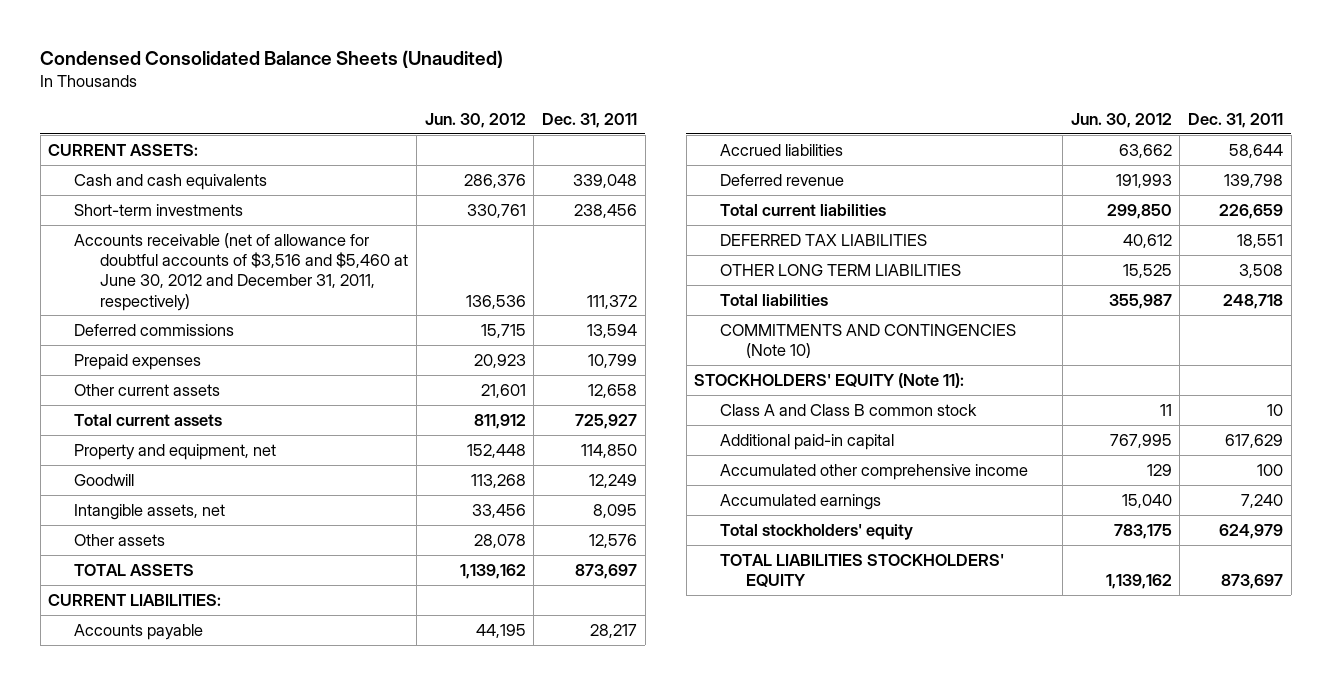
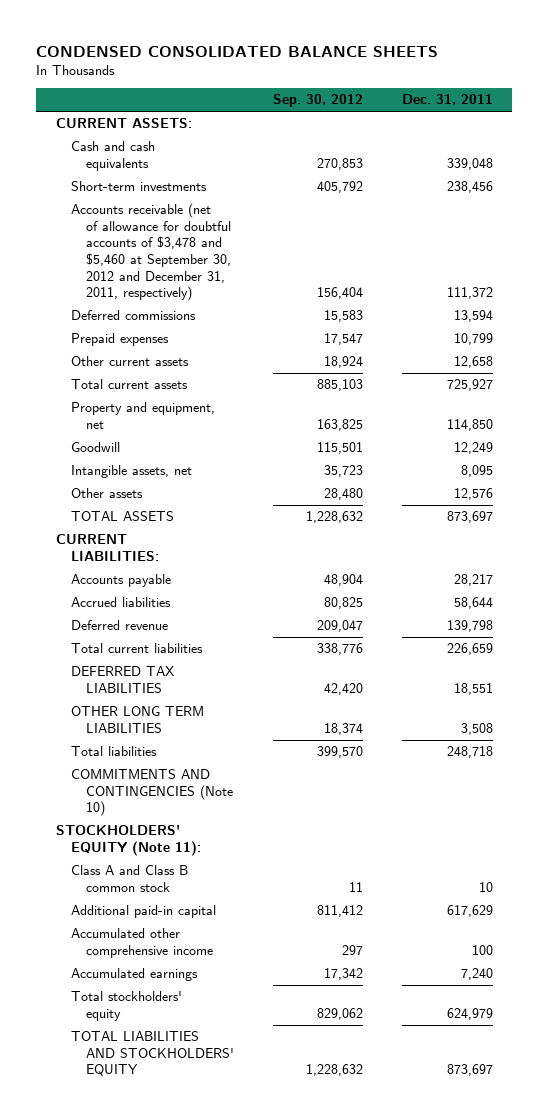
[40,50,504,69] Condensed Consolidated Balance Sheets (Unaudited) -> [36,45,439,57] CONDENSED CONSOLIDATED BALANCE SHEETS
[424,112,526,128] Jun. 30, 2012 -> none
none -> [272,94,363,108] Sep. 30, 2012
[74,232,409,311] Accounts receivable (net of allowance for doubtful accounts of $3,516 and $5,460 at June 30, 2012 and December 31, 2011, respectively) -> [70,203,231,302] Accounts receivable (net of allowance for doubtful accounts of $3,478 and $5,460 at September 30, 2012 and December 31, 2011, respectively)
[720,553,1005,588] TOTAL LIABILITIES STOCKHOLDERS' EQUITY -> [70,1031,234,1077] TOTAL LIABILITIES AND STOCKHOLDERS' EQUITY

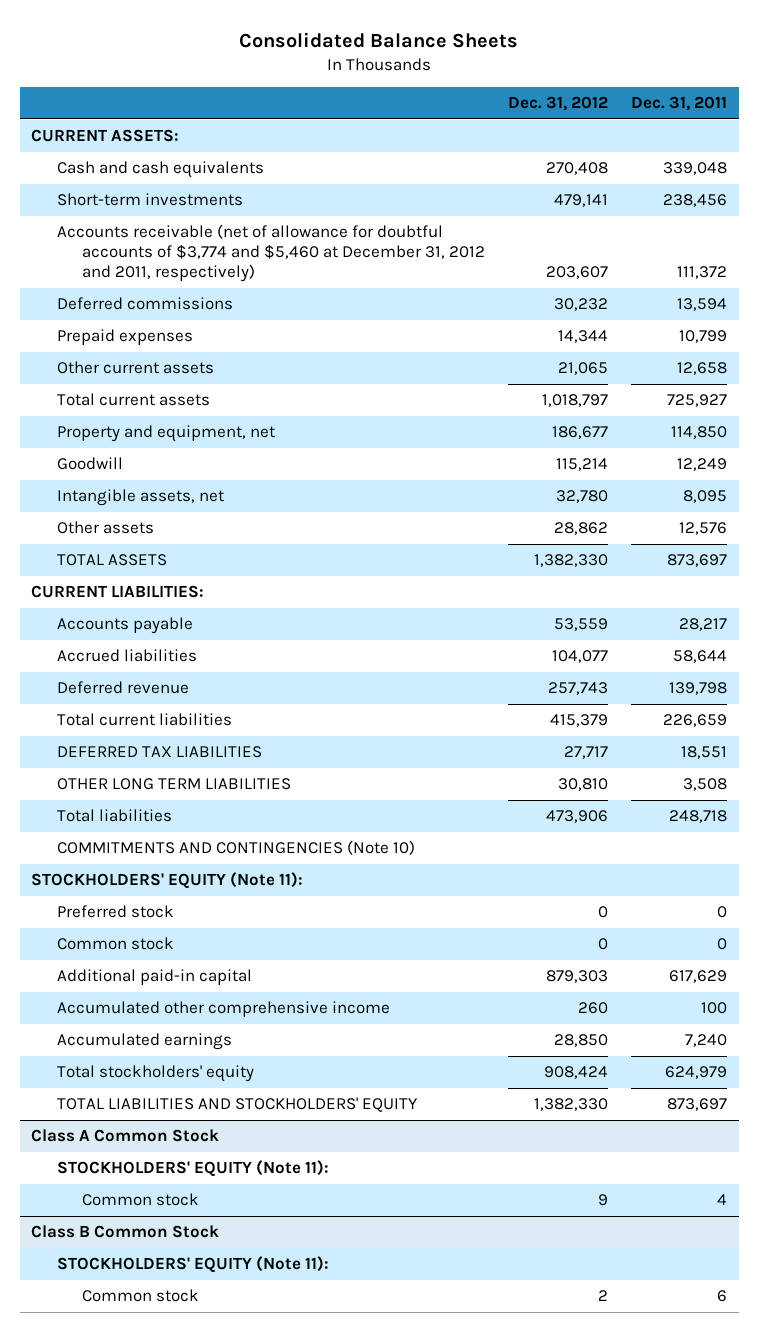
[36,45,439,57] CONDENSED CONSOLIDATED BALANCE SHEETS -> [239,31,519,48] Consolidated Balance Sheets
[272,94,363,108] Sep. 30, 2012 -> none
none -> [507,96,608,112] Dec. 31, 2012
[70,203,231,302] Accounts receivable (net of allowance for doubtful accounts of $3,478 and $5,460 at September 30, 2012 and December 31, 2011, respectively) -> [56,224,485,283] Accounts receivable (net of allowance for doubtful accounts of $3,774 and $5,460 at December 31, 2012 and 2011, respectively)
none -> [56,905,174,919] Preferred stock
[70,865,188,892] Class A and Class B common stock -> [56,937,174,951] Common stock
[478,881,493,892] 10 -> [717,938,728,951] 0
none -> [31,1129,220,1143] Class A Common Stock
none -> [56,1160,329,1178] STOCKHOLDERS' EQUITY (Note 11):
none -> [81,1193,199,1207] Common stock
none -> [31,1225,220,1239] Class B Common Stock
none -> [56,1256,329,1274] STOCKHOLDERS' EQUITY (Note 11):
none -> [81,1289,199,1303] Common stock

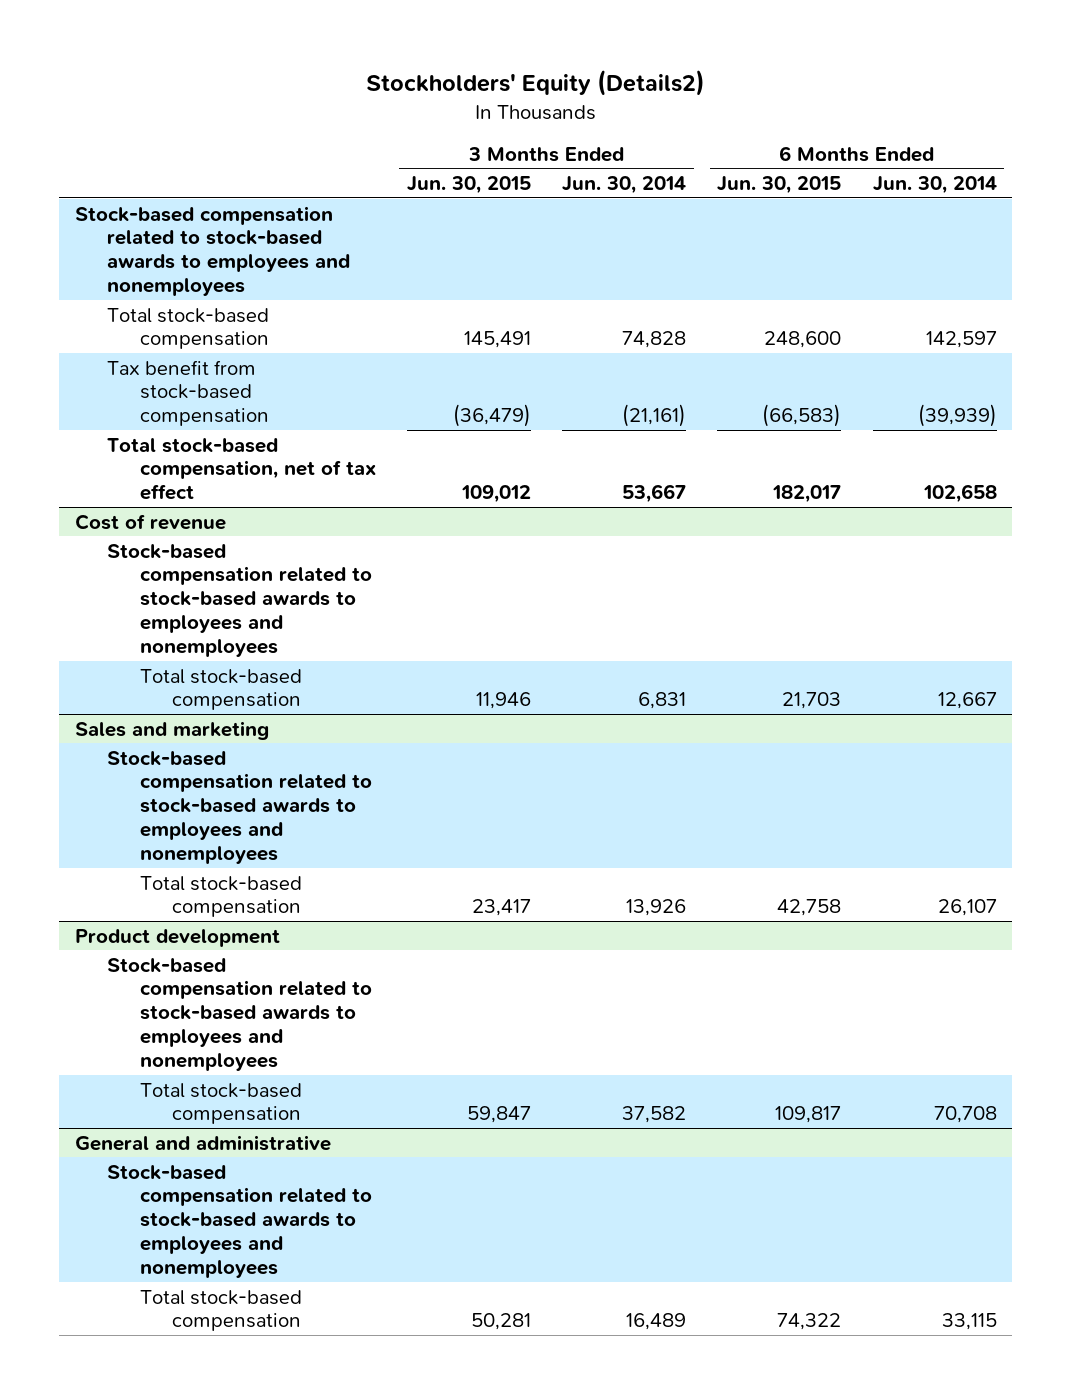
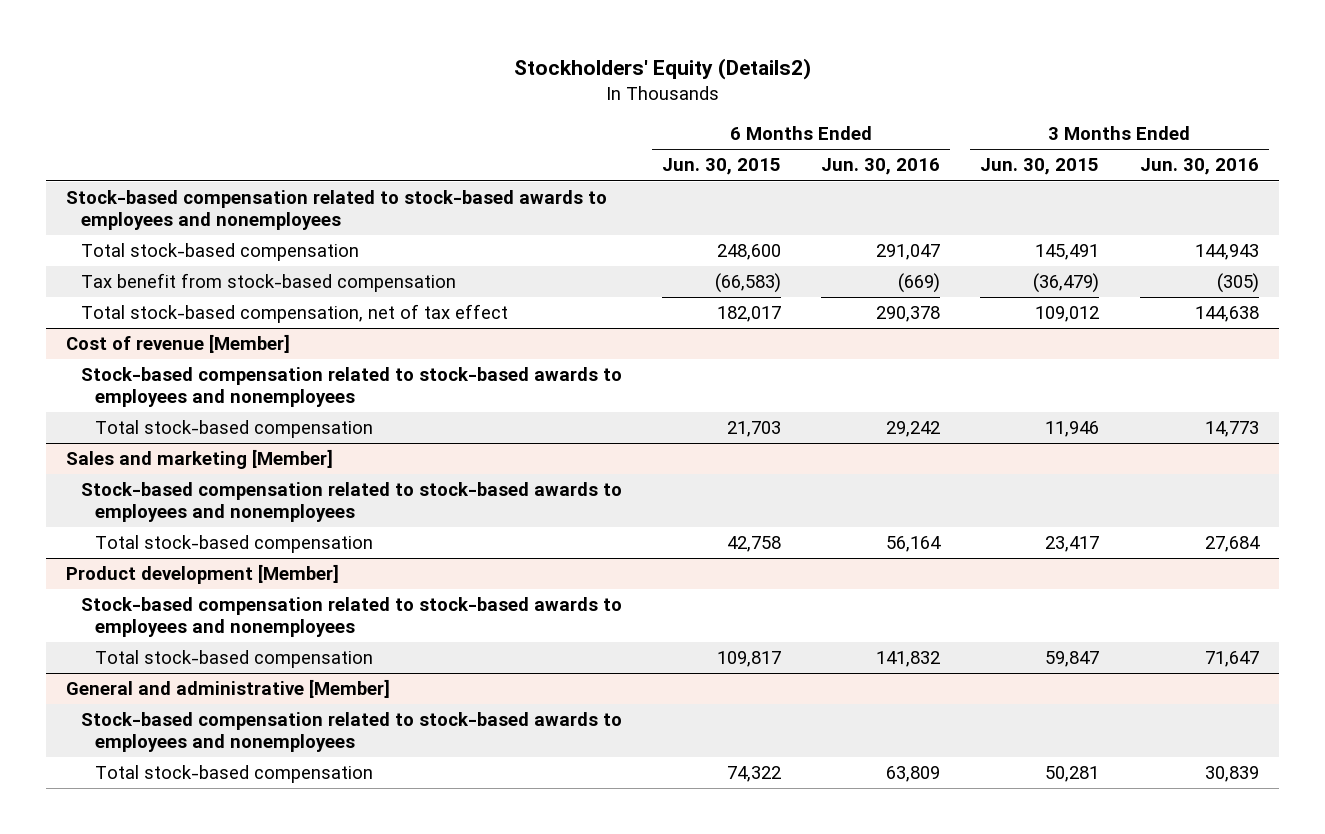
[562,176,687,195] Jun. 30, 2014 -> none
[872,176,997,195] Jun. 30, 2014 -> none
none -> [821,158,941,176] Jun. 30, 2016
none -> [1139,158,1259,176] Jun. 30, 2016
[74,513,226,530] Cost of revenue -> [66,334,291,354] Cost of revenue [Member]
[74,720,269,740] Sales and marketing -> [66,449,334,470] Sales and marketing [Member]
[74,928,280,947] Product development -> [66,564,340,585] Product development [Member]
[74,1134,331,1151] General and administrative -> [66,679,391,699] General and administrative [Member]

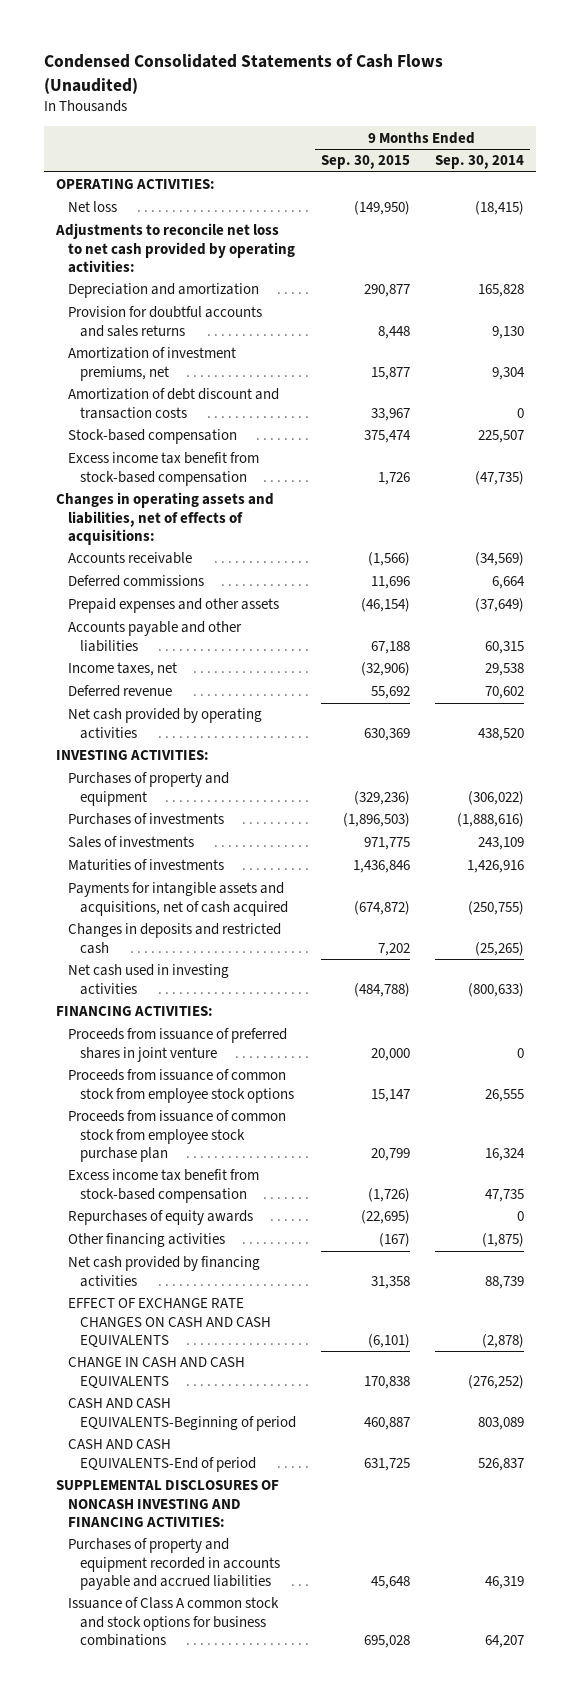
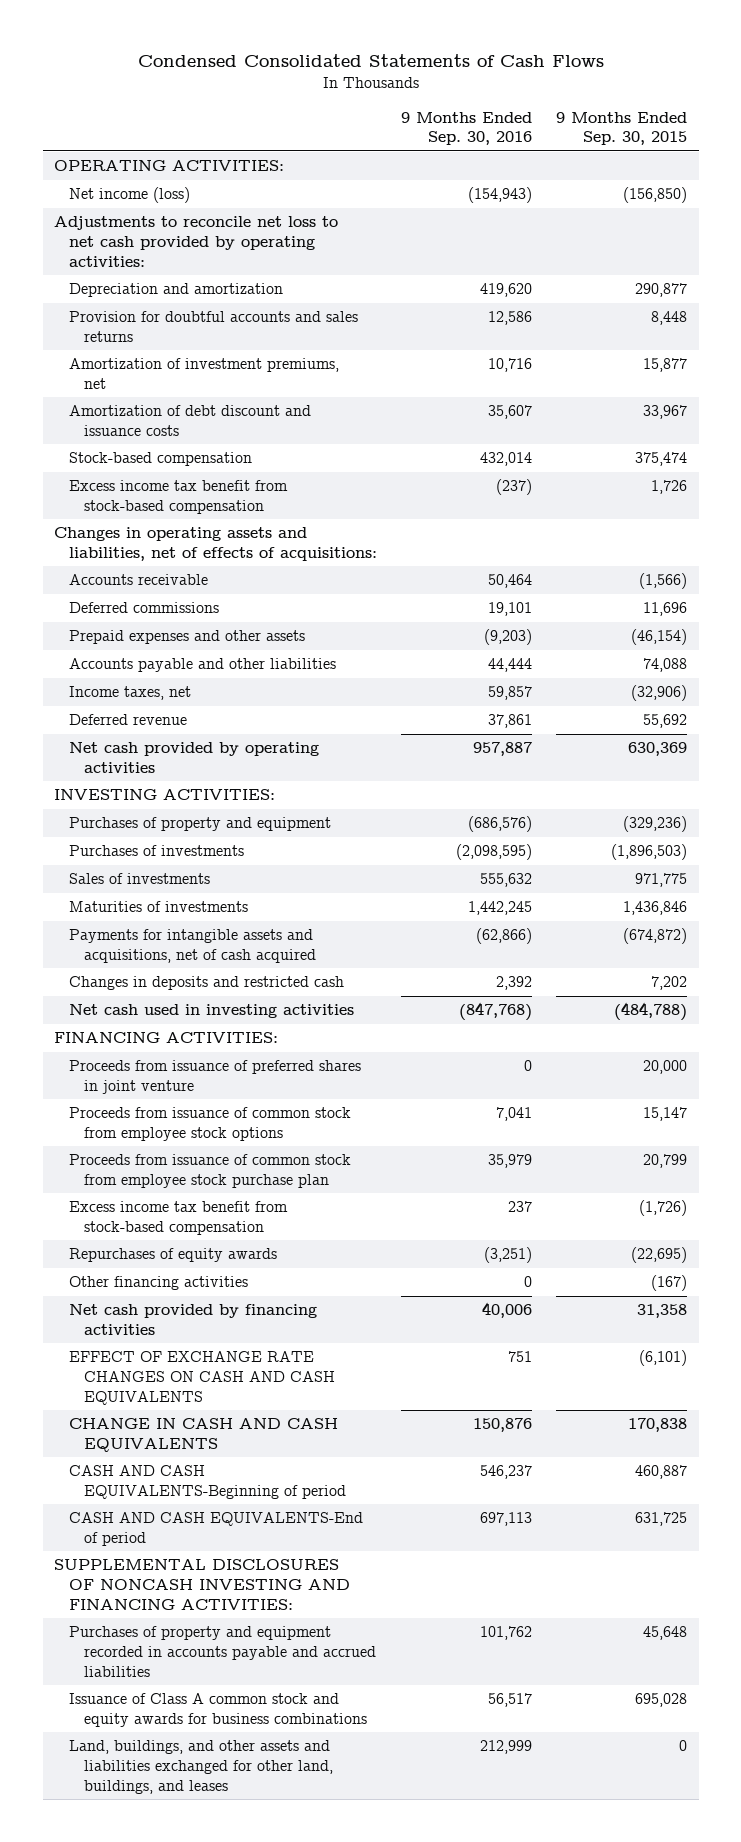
[43,54,443,94] Condensed Consolidated Statements of Cash Flows (Unaudited) -> [137,53,604,67] Condensed Consolidated Statements of Cash Flows
[434,155,524,170] Sep. 30, 2014 -> none
none -> [401,111,533,146] 9 Months Ended Sep. 30, 2016
[68,201,118,213] Net loss -> [69,187,191,204] Net income (loss)
[353,201,410,216] (149,950) -> [622,187,687,204] (156,850)
[68,388,280,419] Amortization of debt discount and transaction costs -> [69,405,312,436] Amortization of debt discount and issuance costs
[370,640,410,654] 67,188 -> [642,658,687,673] 74,088
[68,1597,280,1647] Issuance of Class A common stock and stock options for business combinations -> [69,1693,368,1727] Issuance of Class A common stock and equity awards for business combinations
none -> [69,1740,334,1794] Land, buildings, and other assets and liabilities exchanged for other land, buildings, and leases

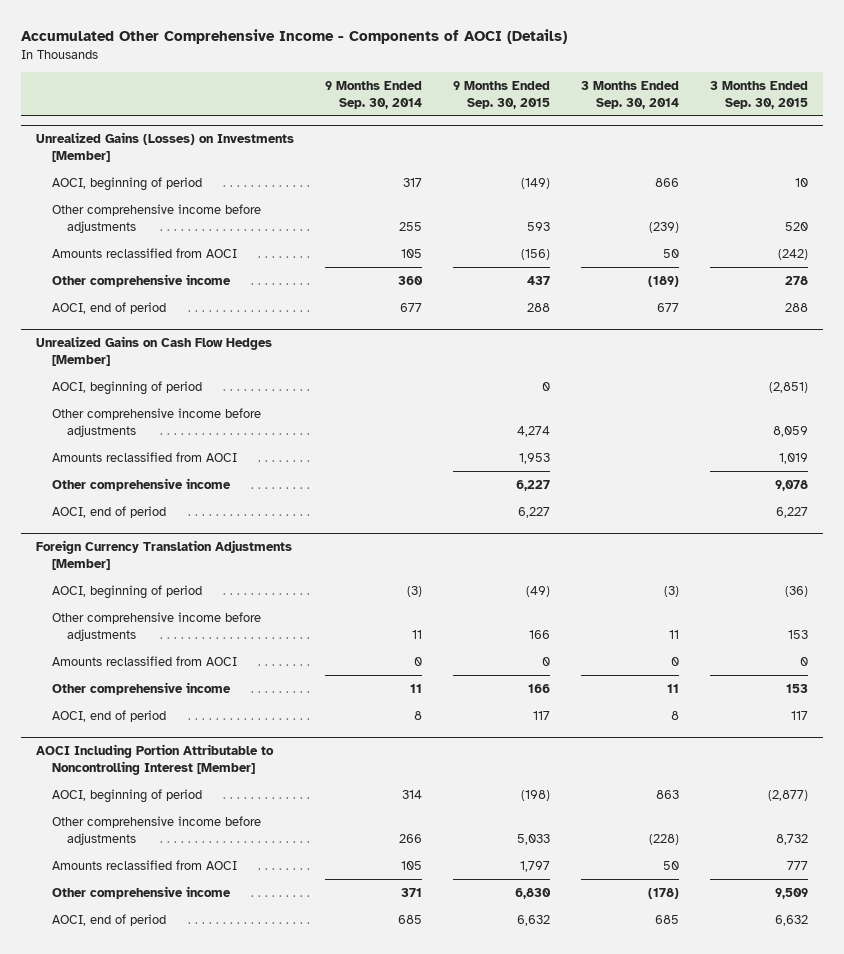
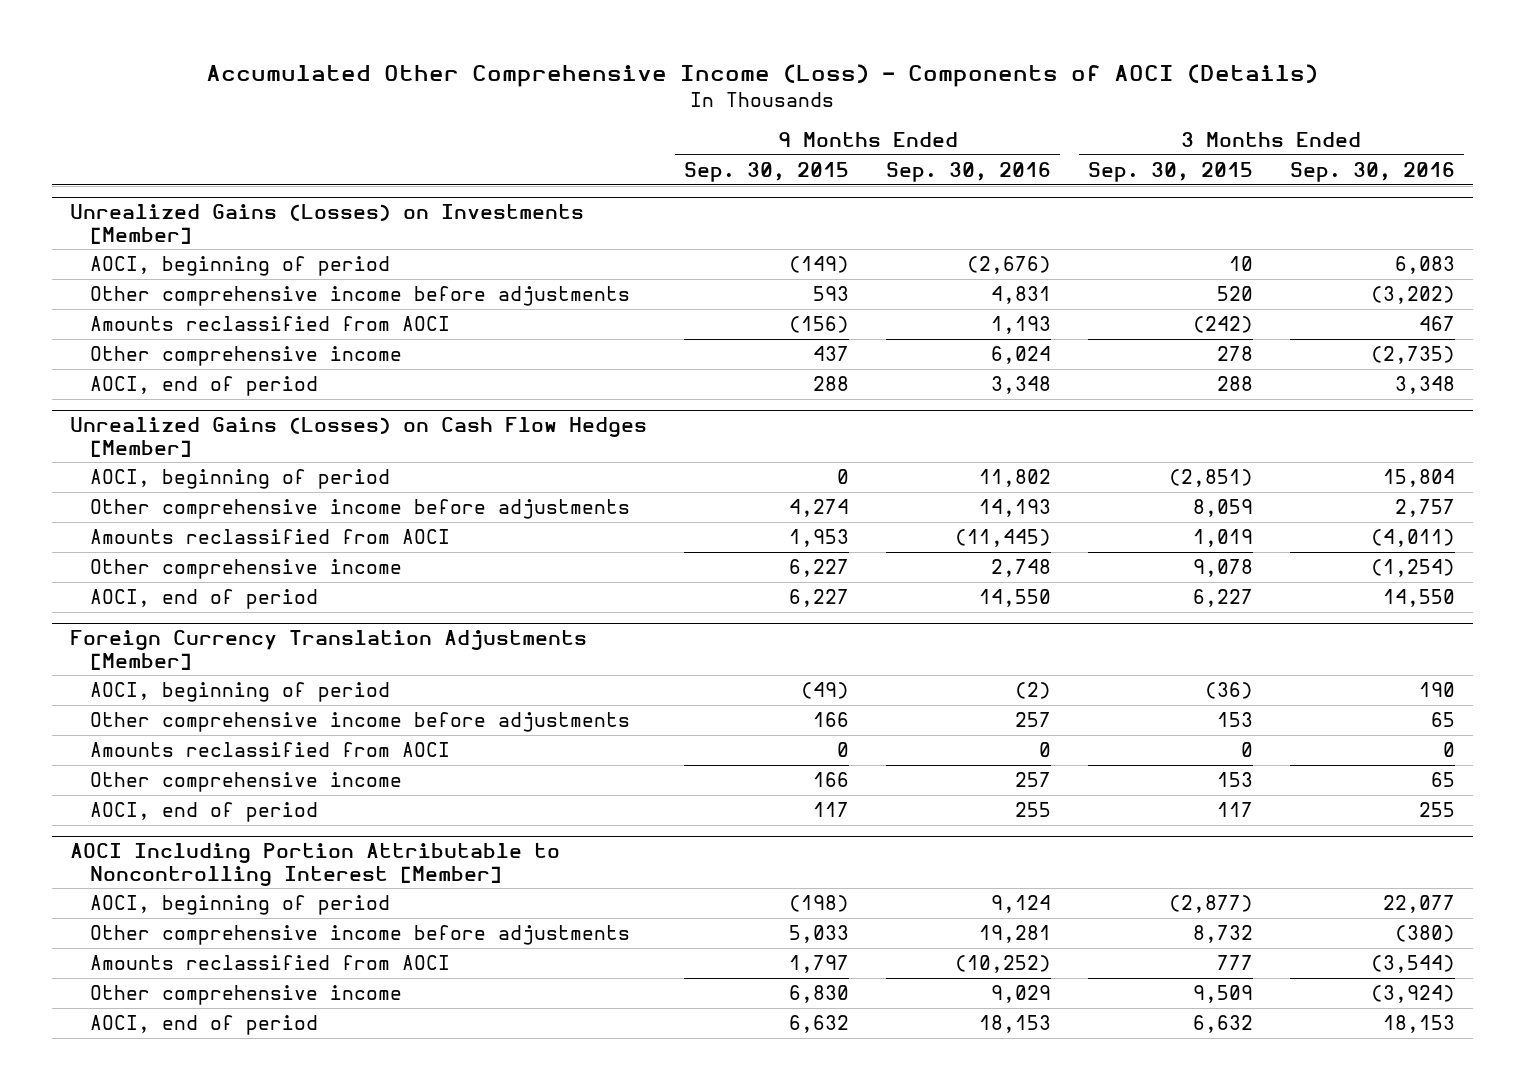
[21,29,568,45] Accumulated Other Comprehensive Income - Components of AOCI (Details) -> [206,64,1319,88] Accumulated Other Comprehensive Income (Loss) - Components of AOCI (Details)
[325,80,423,109] 9 Months Ended Sep. 30, 2014 -> none
[581,80,680,109] 3 Months Ended Sep. 30, 2014 -> none
none -> [885,161,1051,182] Sep. 30, 2016
none -> [1289,161,1455,182] Sep. 30, 2016
[36,336,273,367] Unrealized Gains on Cash Flow Hedges [Member] -> [70,417,648,457] Unrealized Gains (Losses) on Cash Flow Hedges [Member]

